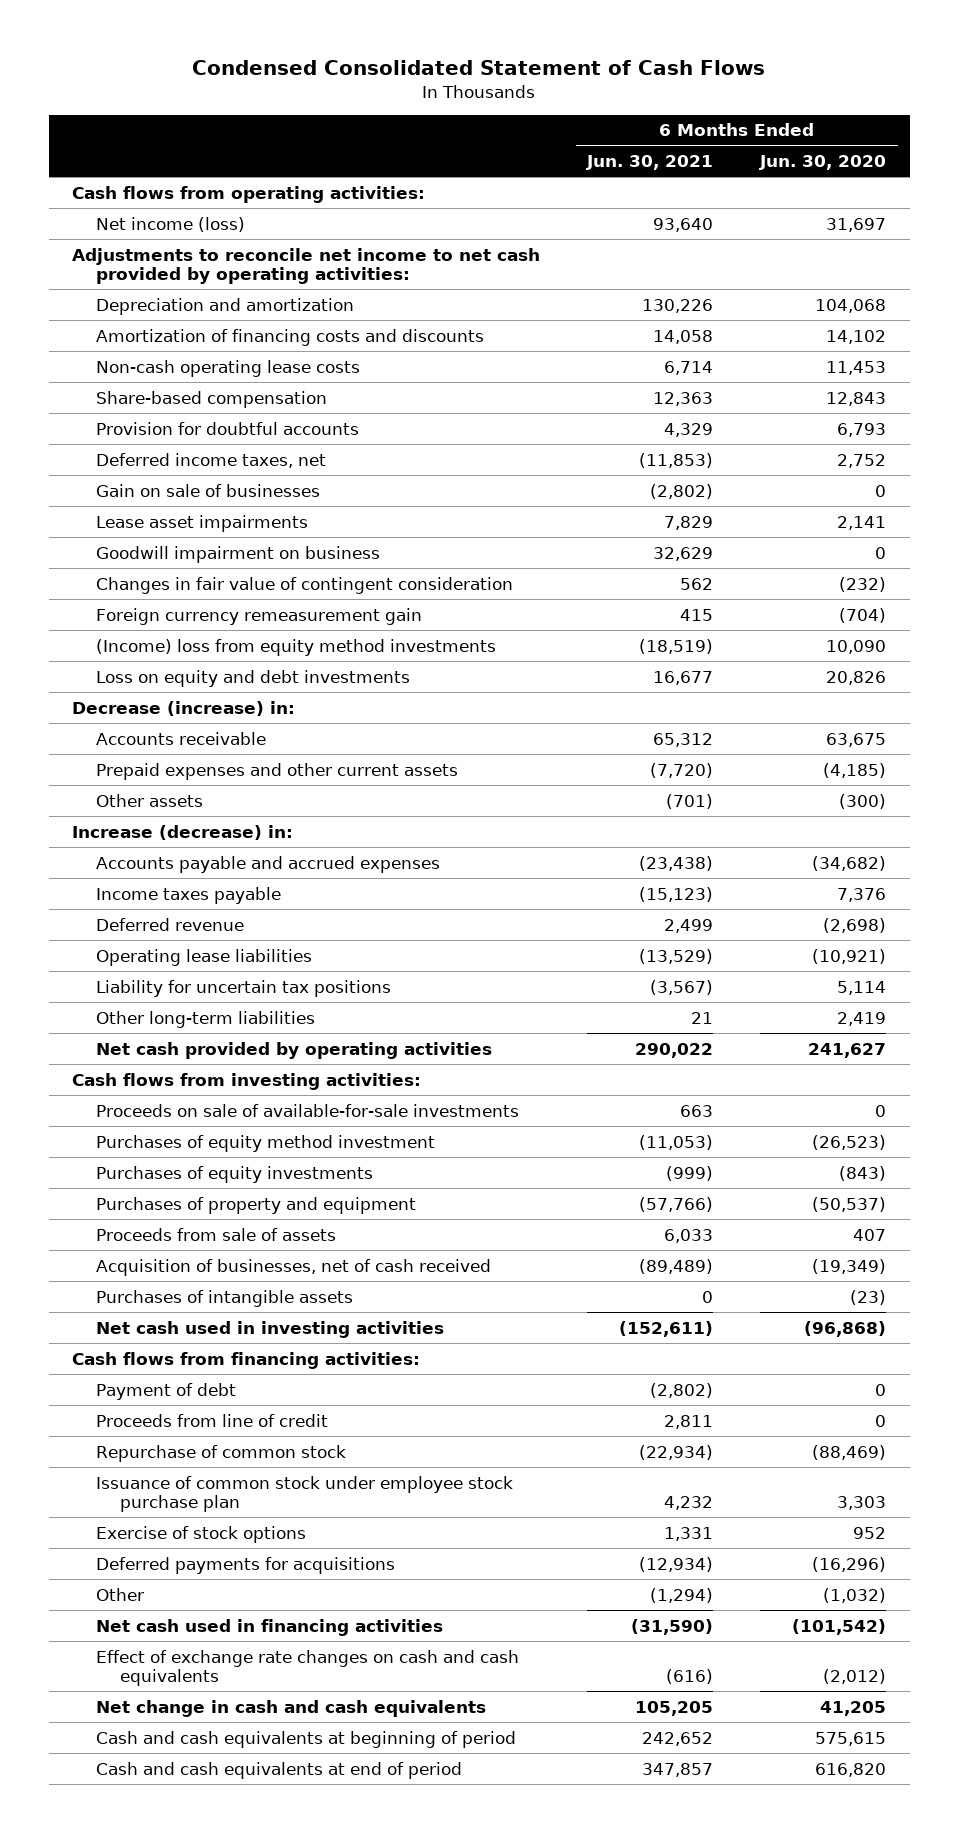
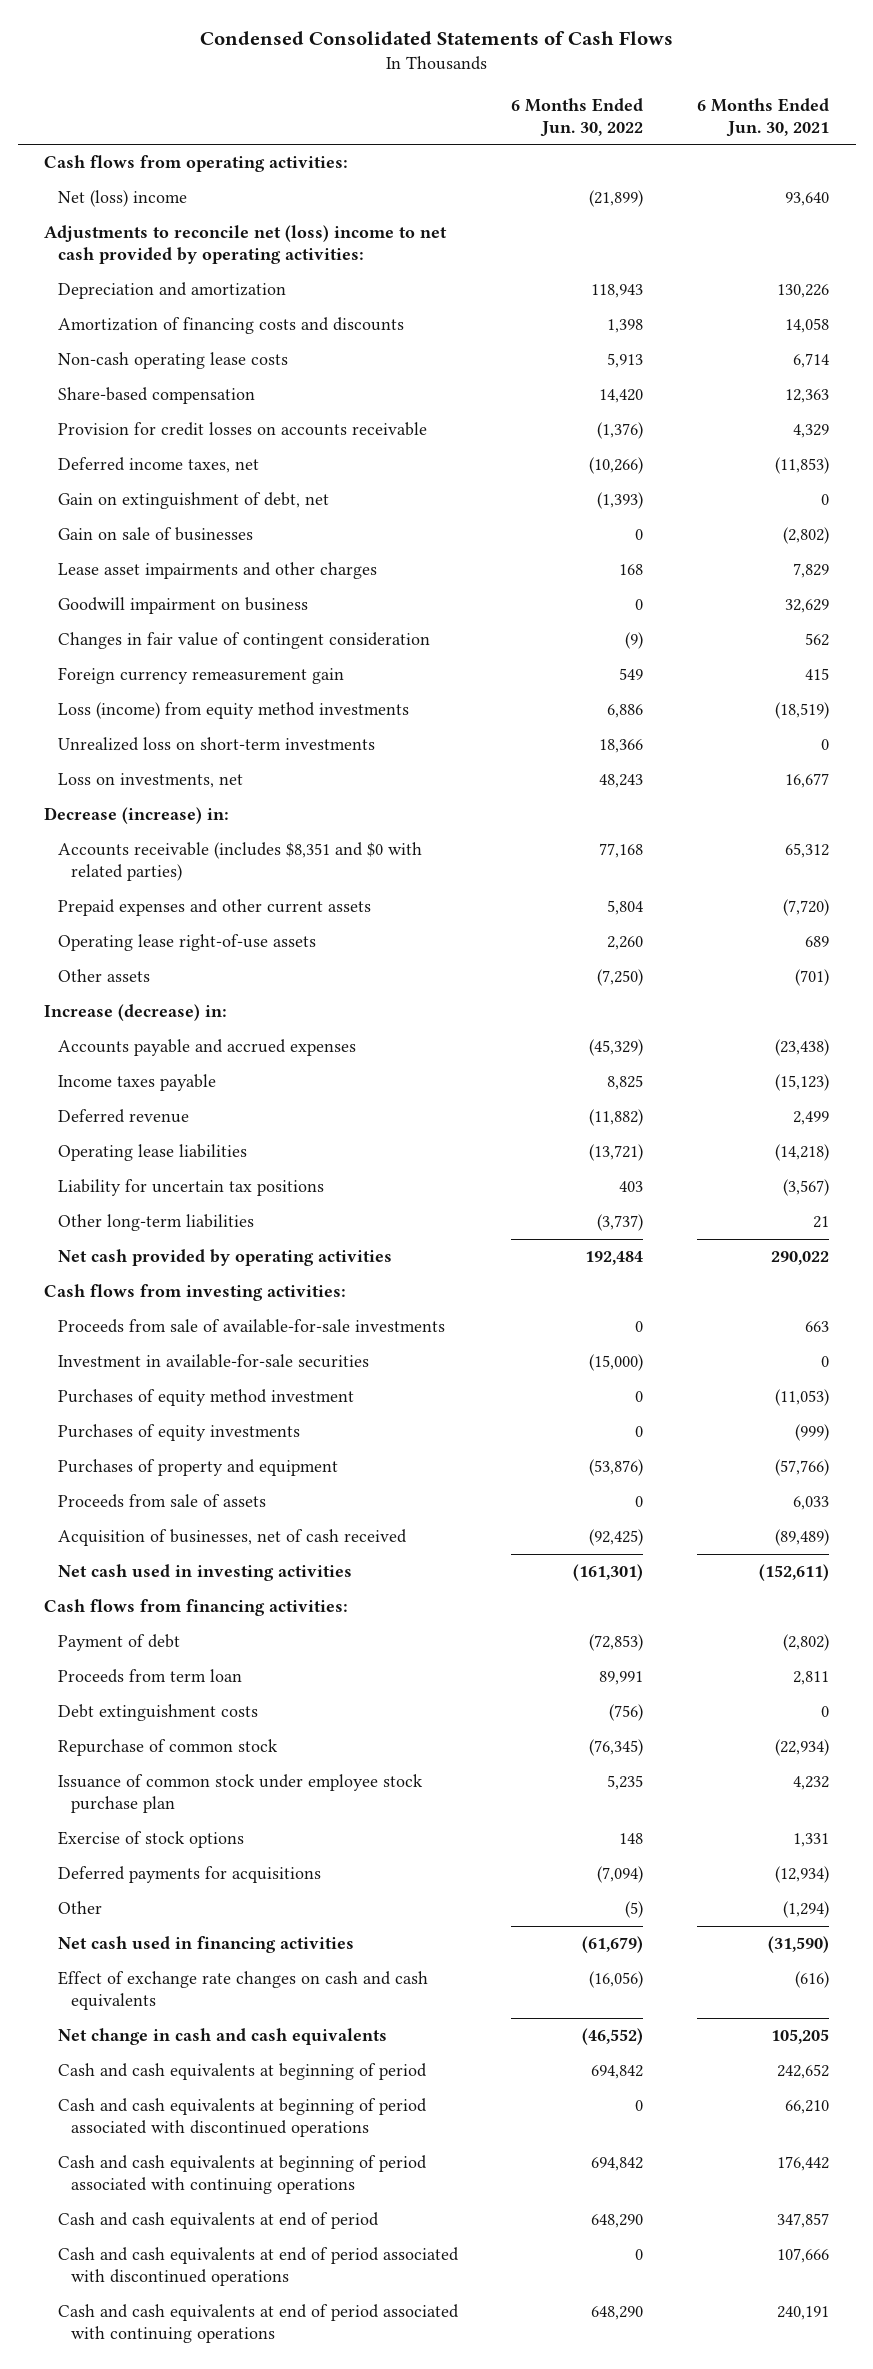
[192,59,766,75] Condensed Consolidated Statement of Cash Flows -> [199,31,673,46] Condensed Consolidated Statements of Cash Flows
[759,155,887,171] Jun. 30, 2020 -> none
none -> [511,97,644,137] 6 Months Ended Jun. 30, 2022
[96,216,246,232] Net income (loss) -> [57,190,187,208] Net (loss) income
[72,247,541,285] Adjustments to reconcile net income to net cash provided by operating activities: -> [44,225,448,265] Adjustments to reconcile net (loss) income to net cash provided by operating activities:
[96,421,360,435] Provision for doubtful accounts -> [57,422,427,437] Provision for credit losses on accounts receivable
none -> [57,492,329,510] Gain on extinguishment of debt, net
[96,514,309,532] Lease asset impairments -> [57,562,377,580] Lease asset impairments and other charges
[96,638,497,656] (Income) loss from equity method investments -> [57,702,409,720] Loss (income) from equity method investments
none -> [57,737,375,752] Unrealized loss on short-term investments
[96,669,411,687] Loss on equity and debt investments -> [57,773,243,789] Loss on investments, net
[96,731,267,745] Accounts receivable -> [57,842,422,882] Accounts receivable (includes $8,351 and $0 with related parties)
none -> [57,934,316,952] Operating lease right-of-use assets
[639,948,714,964] (13,529) -> [774,1144,829,1162] (14,218)
[96,1103,520,1117] Proceeds on sale of available-for-sale investments -> [57,1319,445,1334] Proceeds from sale of available-for-sale investments
none -> [57,1354,369,1369] Investment in available-for-sale securities
[96,1289,354,1307] Purchases of intangible assets -> none
[96,1413,329,1427] Proceeds from line of credit -> [57,1669,242,1684] Proceeds from term loan
none -> [57,1704,258,1722] Debt extinguishment costs
none -> [57,2098,427,2138] Cash and cash equivalents at beginning of period associated with discontinued operations
none -> [57,2155,427,2195] Cash and cash equivalents at beginning of period associated with continuing operations
none -> [57,2247,459,2287] Cash and cash equivalents at end of period associated with discontinued operations
none -> [57,2304,459,2344] Cash and cash equivalents at end of period associated with continuing operations

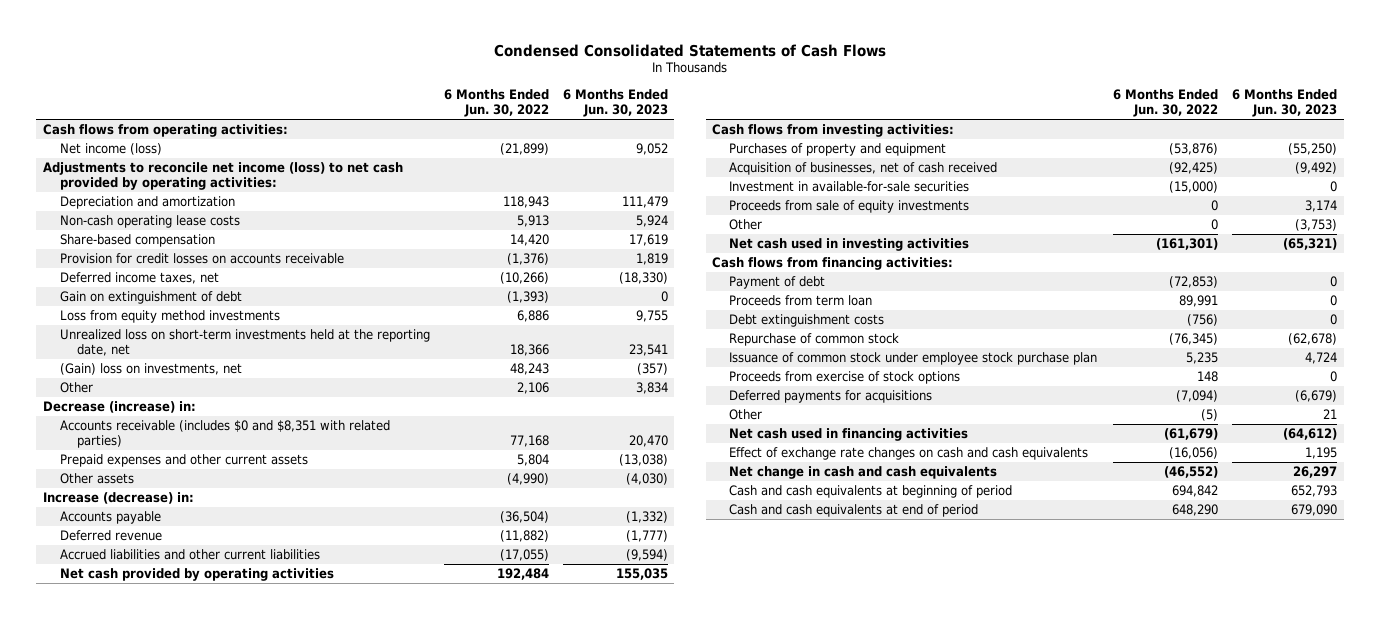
[696,97,829,137] 6 Months Ended Jun. 30, 2021 -> none
none -> [562,89,668,118] 6 Months Ended Jun. 30, 2023
[57,190,187,208] Net (loss) income -> [60,143,163,156] Net income (loss)
[44,225,448,265] Adjustments to reconcile net (loss) income to net cash provided by operating activities: -> [43,162,404,191] Adjustments to reconcile net income (loss) to net cash provided by operating activities:
[57,317,404,335] Amortization of financing costs and discounts -> none
[57,527,253,542] Gain on sale of businesses -> none
[57,562,377,580] Lease asset impairments and other charges -> none
[57,597,308,615] Goodwill impairment on business -> none
[57,632,430,650] Changes in fair value of contingent consideration -> none
[57,667,344,685] Foreign currency remeasurement gain -> none
[57,492,329,510] Gain on extinguishment of debt, net -> [60,291,243,305] Gain on extinguishment of debt
[57,702,409,720] Loss (income) from equity method investments -> [60,310,281,324] Loss from equity method investments
[57,737,375,752] Unrealized loss on short-term investments -> [60,329,431,357] Unrealized loss on short-term investments held at the reporting date, net
[57,773,243,789] Loss on investments, net -> [60,363,243,376] (Gain) loss on investments, net
none -> [60,382,94,394] Other
[57,842,422,882] Accounts receivable (includes $8,351 and $0 with related parties) -> [60,420,391,449] Accounts receivable (includes $0 and $8,351 with related parties)
[57,934,316,952] Operating lease right-of-use assets -> none
[597,969,644,987] (7,250) -> [506,473,549,486] (4,990)
[57,1074,216,1092] Income taxes payable -> none
[57,1039,356,1057] Accounts payable and accrued expenses -> [60,511,162,525] Accounts payable
[589,1039,644,1057] (45,329) -> [499,511,549,524] (36,504)
[57,1144,247,1162] Operating lease liabilities -> none
[57,1179,324,1197] Liability for uncertain tax positions -> none
[57,1214,254,1232] Other long-term liabilities -> none
none -> [60,549,321,561] Accrued liabilities and other current liabilities
[57,1319,445,1334] Proceeds from sale of available-for-sale investments -> none
[57,1389,354,1407] Purchases of equity method investment -> none
[57,1424,300,1442] Purchases of equity investments -> none
[57,1494,266,1509] Proceeds from sale of assets -> none
[57,1354,369,1369] Investment in available-for-sale securities -> [729,181,970,193] Investment in available-for-sale securities
none -> [729,200,970,214] Proceeds from sale of equity investments
none -> [729,219,763,231] Other
[57,1831,244,1849] Exercise of stock options -> [729,371,961,385] Proceeds from exercise of stock options
[57,2098,427,2138] Cash and cash equivalents at beginning of period associated with discontinued operations -> none
[57,2155,427,2195] Cash and cash equivalents at beginning of period associated with continuing operations -> none
[57,2247,459,2287] Cash and cash equivalents at end of period associated with discontinued operations -> none
[57,2304,459,2344] Cash and cash equivalents at end of period associated with continuing operations -> none

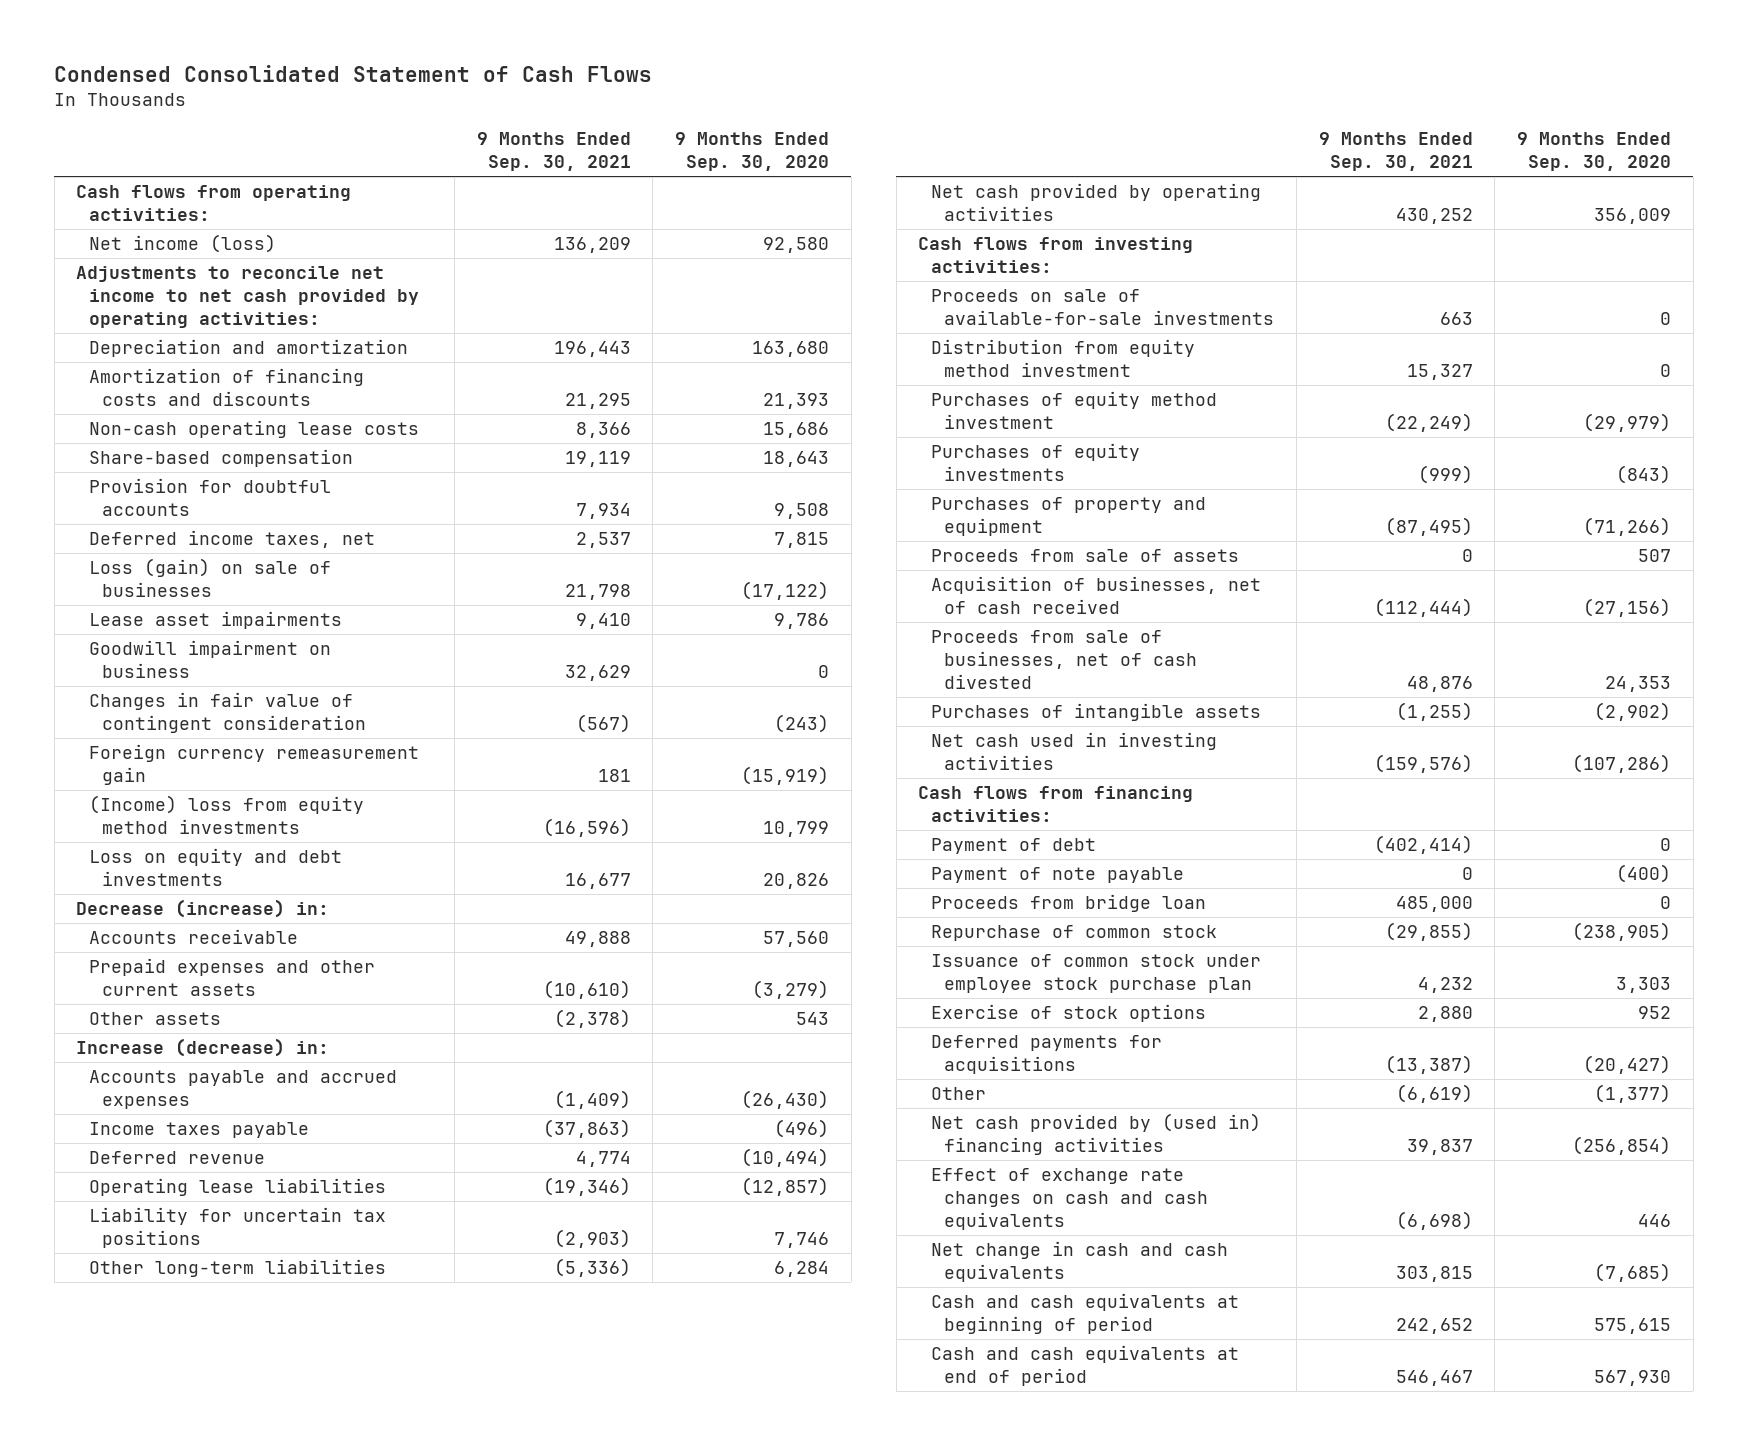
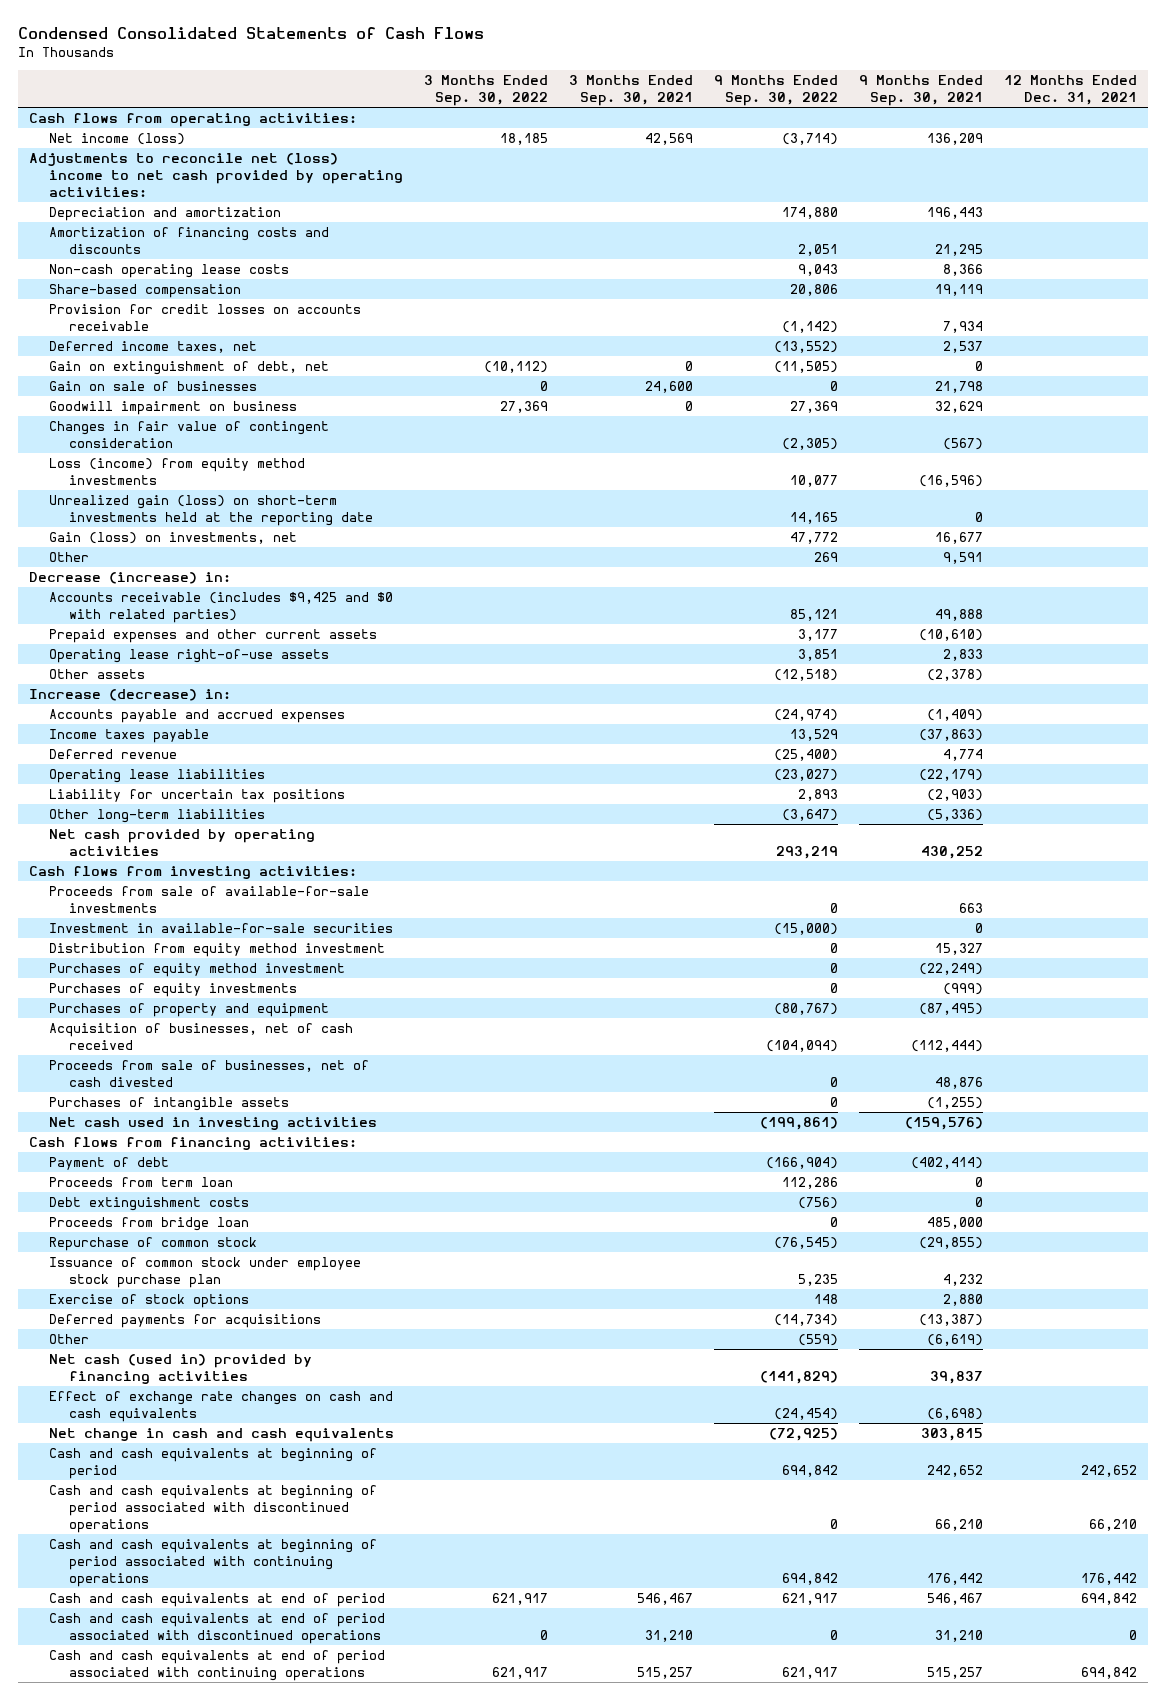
[54,64,653,82] Condensed Consolidated Statement of Cash Flows -> [18,26,485,39] Condensed Consolidated Statements of Cash Flows
[675,132,830,172] 9 Months Ended Sep. 30, 2020 -> none
none -> [424,75,549,106] 3 Months Ended Sep. 30, 2022
none -> [569,75,694,106] 3 Months Ended Sep. 30, 2021
none -> [714,75,839,106] 9 Months Ended Sep. 30, 2022
none -> [1004,75,1138,105] 12 Months Ended Dec. 31, 2021
[76,266,420,328] Adjustments to reconcile net income to net cash provided by operating activities: -> [28,153,404,198] Adjustments to reconcile net (loss) income to net cash provided by operating activities:
[89,478,332,517] Provision for doubtful accounts -> [49,304,362,332] Provision for credit losses on accounts receivable
[89,611,343,630] Lease asset impairments -> none
none -> [49,361,330,376] Gain on extinguishment of debt, net
[89,558,332,598] Loss (gain) on sale of businesses -> [49,381,258,392] Gain on sale of businesses
[89,744,420,786] Foreign currency remeasurement gain -> none
[89,795,365,835] (Income) loss from equity method investments -> [49,458,306,486] Loss (income) from equity method investments
none -> [49,495,374,527] Unrealized gain (loss) on short-term investments held at the reporting date
[89,848,343,887] Loss on equity and debt investments -> [49,532,298,545] Gain (loss) on investments, net
none -> [49,552,90,563] Other
[89,929,299,945] Accounts receivable -> [49,592,394,624] Accounts receivable (includes $9,425 and $0 with related parties)
none -> [49,649,330,664] Operating lease right-of-use assets
[542,1177,631,1197] (19,346) -> [919,769,984,782] (22,179)
[931,289,1275,326] Proceeds on sale of available-for-sale investments -> [49,886,370,914] Proceeds from sale of available-for-sale investments
none -> [49,923,394,934] Investment in available-for-sale securities
[931,549,1240,563] Proceeds from sale of assets -> none
[931,867,1185,884] Payment of note payable -> none
none -> [49,1177,234,1188] Proceeds from term loan
none -> [49,1197,250,1212] Debt extinguishment costs
[931,1113,1262,1156] Net cash provided by (used in) financing activities -> [49,1354,313,1385] Net cash (used in) provided by financing activities
none -> [49,1485,378,1534] Cash and cash equivalents at beginning of period associated with discontinued operations
none -> [49,1539,378,1588] Cash and cash equivalents at beginning of period associated with continuing operations
none -> [49,1613,386,1645] Cash and cash equivalents at end of period associated with discontinued operations
none -> [49,1650,386,1682] Cash and cash equivalents at end of period associated with continuing operations

